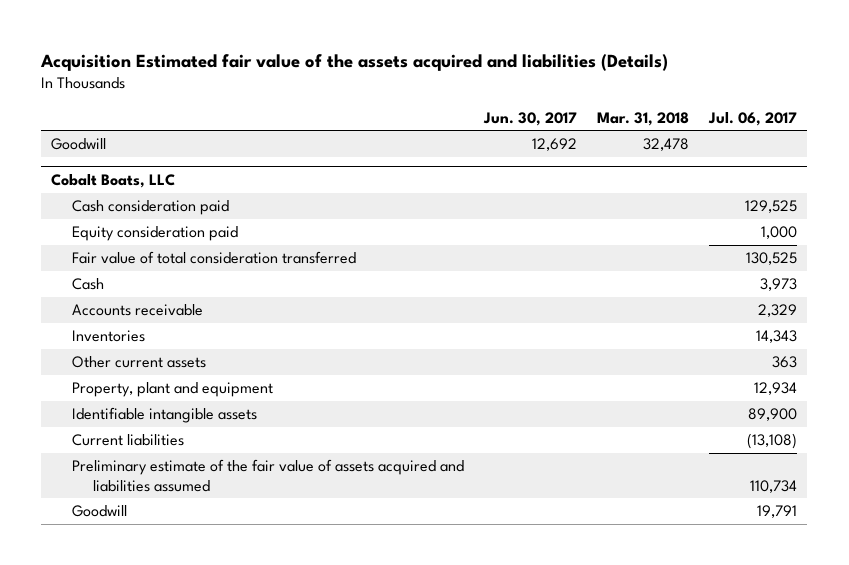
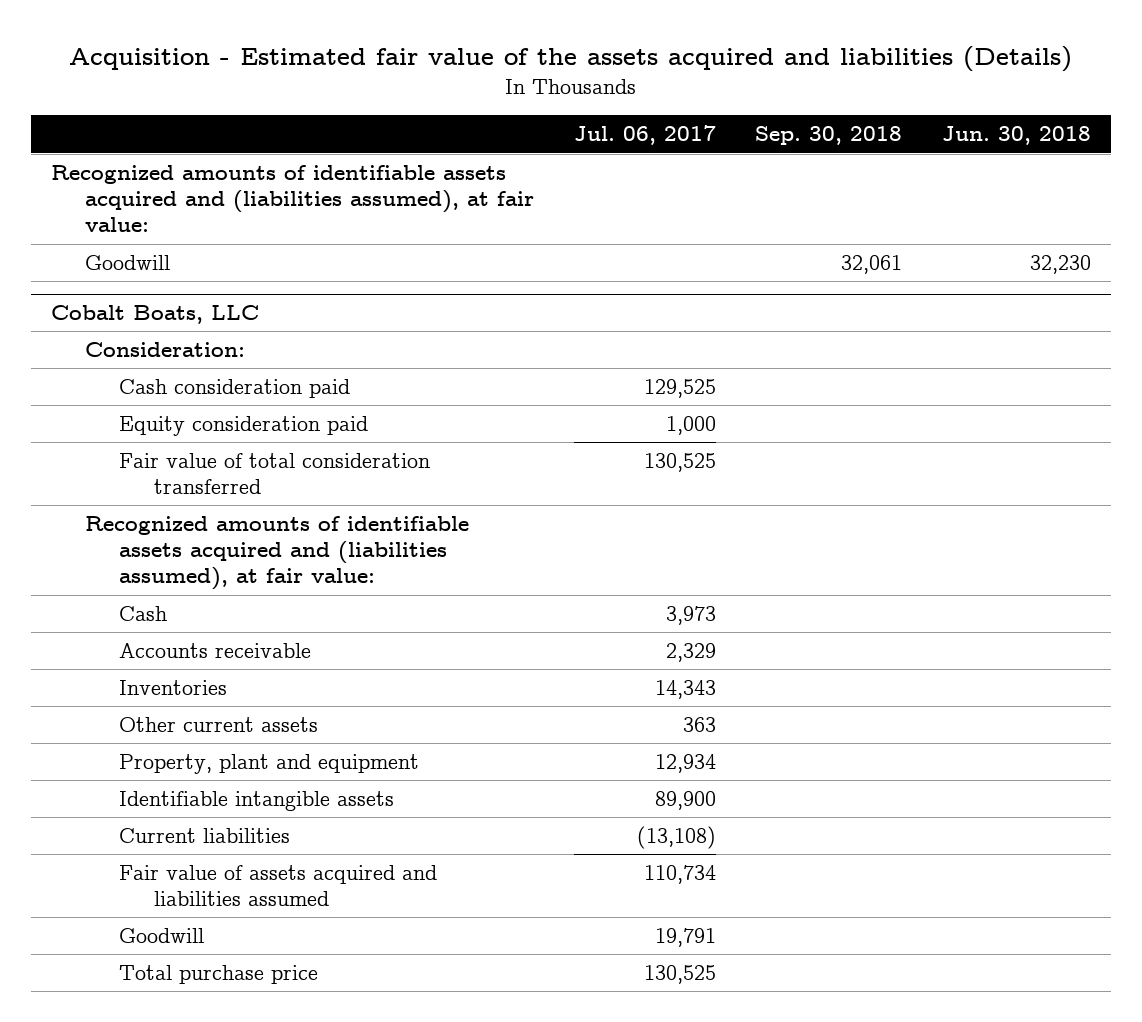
[40,53,669,71] Acquisition Estimated fair value of the assets acquired and liabilities (Details) -> [69,45,1073,72] Acquisition - Estimated fair value of the assets acquired and liabilities (Details)
[483,111,578,126] Jun. 30, 2017 -> none
[597,111,690,126] Mar. 31, 2018 -> none
none -> [755,126,903,146] Sep. 30, 2018
none -> [942,126,1092,146] Jun. 30, 2018
none -> [50,165,535,233] Recognized amounts of identifiable assets acquired and (liabilities assumed), at fair value:
none -> [85,342,246,358] Consideration:
none -> [85,516,470,591] Recognized amounts of identifiable assets acquired and (liabilities assumed), at fair value:
[72,459,465,492] Preliminary estimate of the fair value of assets acquired and liabilities assumed -> [119,865,438,907] Fair value of assets acquired and liabilities assumed
none -> [119,965,319,985] Total purchase price

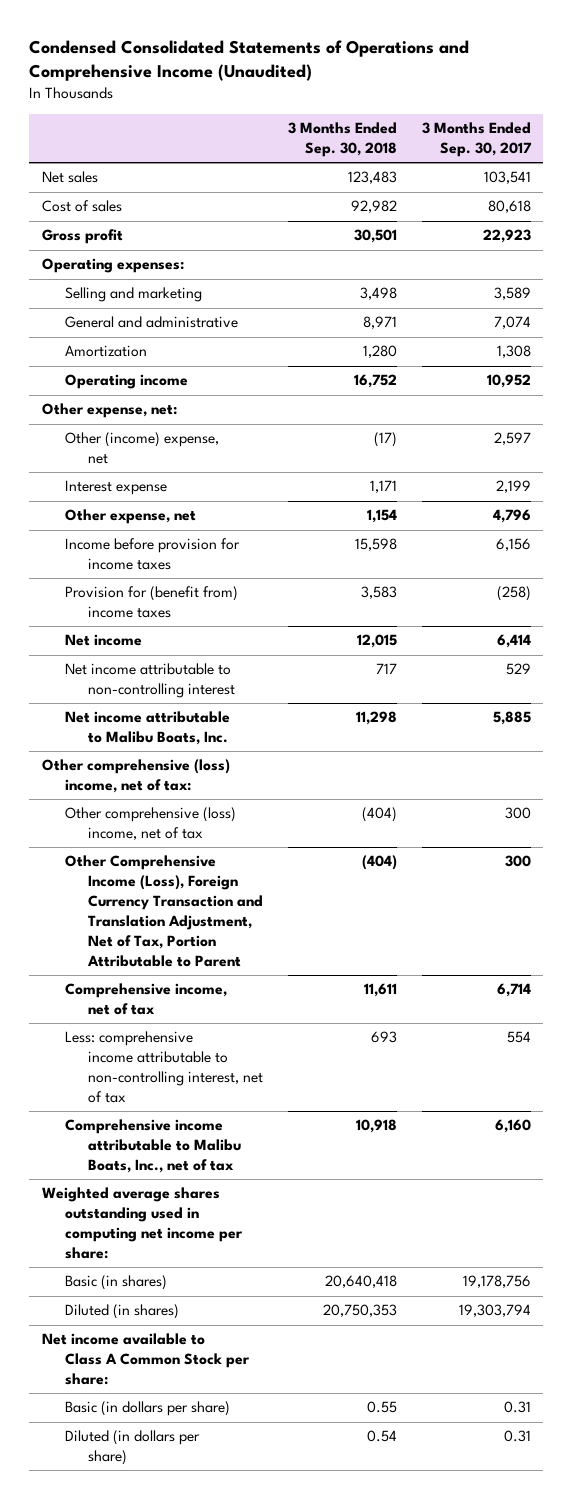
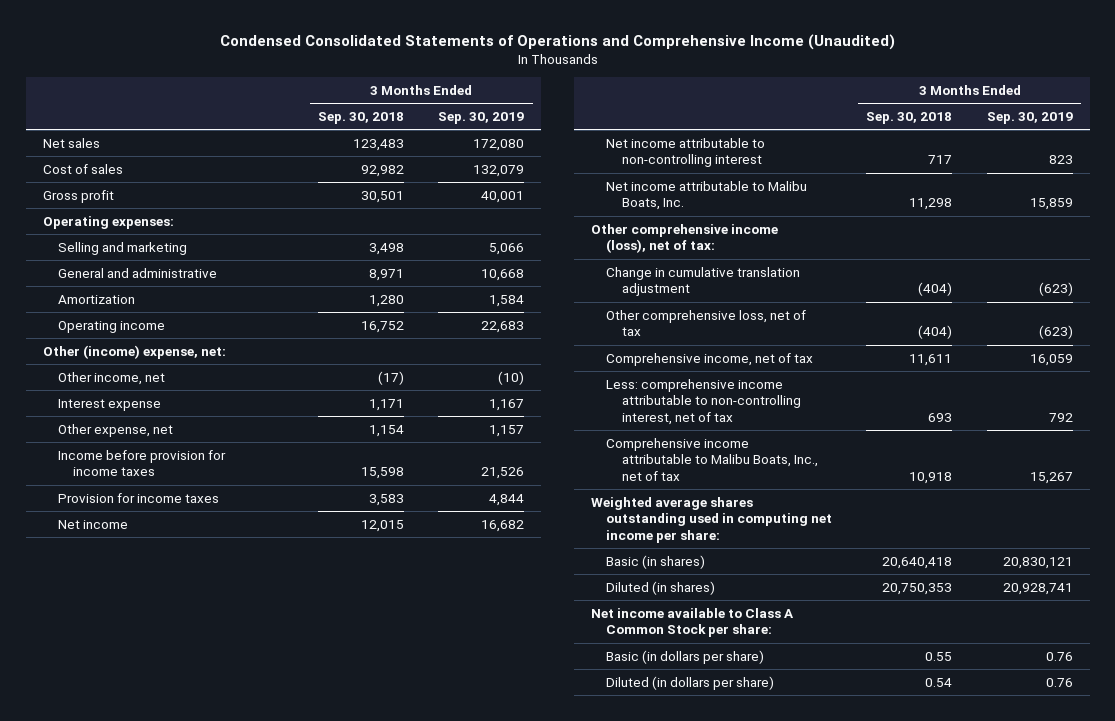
[421,122,532,157] 3 Months Ended Sep. 30, 2017 -> none
none -> [438,112,525,125] Sep. 30, 2019
[41,403,177,419] Other expense, net: -> [42,344,226,359] Other (income) expense, net:
[64,432,219,465] Other (income) expense, net -> [57,371,165,385] Other income, net
[64,586,238,619] Provision for (benefit from) income taxes -> [57,492,219,503] Provision for income taxes
[41,759,230,794] Other comprehensive (loss) income, net of tax: -> [591,223,779,254] Other comprehensive income (loss), net of tax:
[64,807,236,841] Other comprehensive (loss) income, net of tax -> [606,266,801,297] Change in cumulative translation adjustment
[64,855,264,967] Other Comprehensive Income (Loss), Foreign Currency Transaction and Translation Adjustment, Net of Tax, Portion Attributable to Parent -> [606,309,807,337] Other comprehensive loss, net of tax

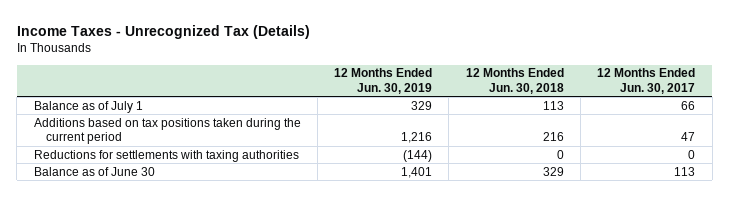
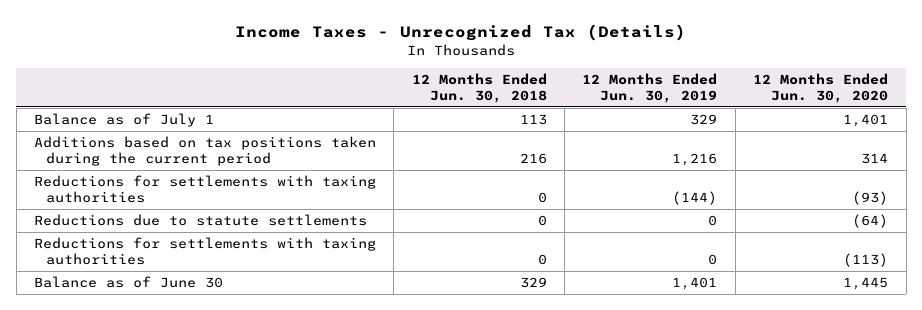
[597,68,696,94] 12 Months Ended Jun. 30, 2017 -> none
none -> [753,72,889,103] 12 Months Ended Jun. 30, 2020
none -> [33,213,367,226] Reductions due to statute settlements
none -> [33,236,376,266] Reductions for settlements with taxing authorities

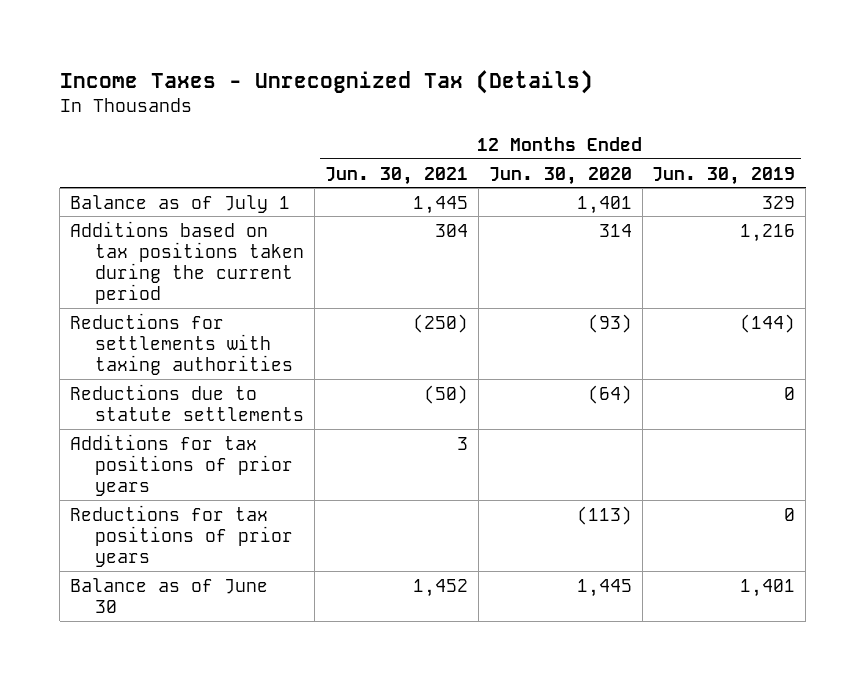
[411,72,547,103] 12 Months Ended Jun. 30, 2018 -> none
none -> [324,166,468,185] Jun. 30, 2021
none -> [70,433,294,497] Additions for tax positions of prior years
[33,236,376,266] Reductions for settlements with taxing authorities -> [70,504,294,568] Reductions for tax positions of prior years

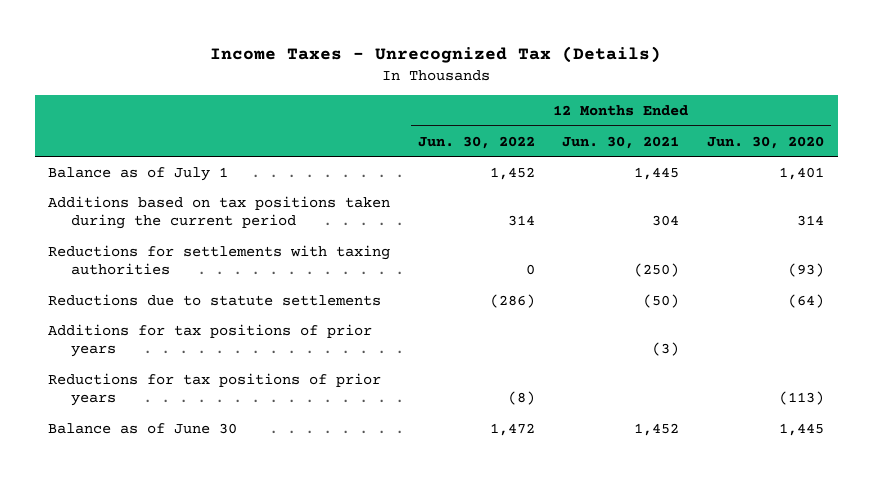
[652,166,796,185] Jun. 30, 2019 -> none
none -> [417,135,535,149] Jun. 30, 2022
[456,436,468,450] 3 -> [652,342,680,357] (3)

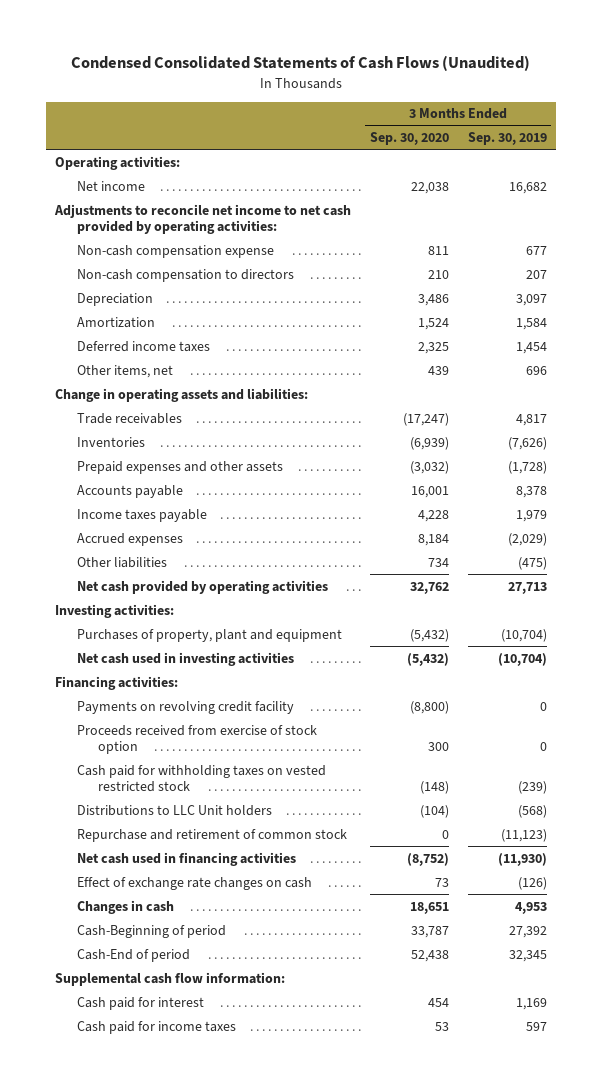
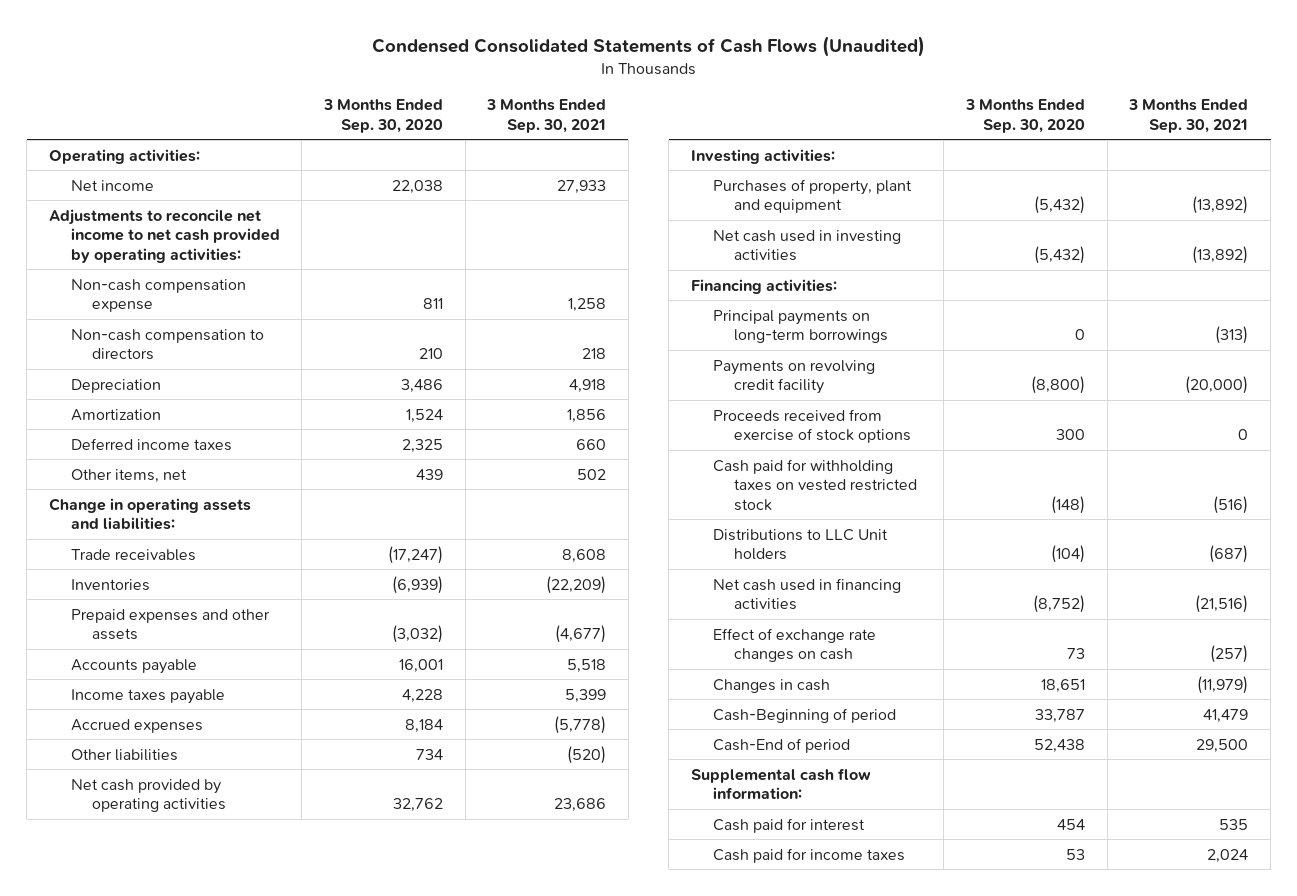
[467,131,547,145] Sep. 30, 2019 -> none
none -> [486,99,607,133] 3 Months Ended Sep. 30, 2021
none -> [712,309,889,344] Principal payments on long-term borrowings
[76,724,317,755] Proceeds received from exercise of stock option -> [712,408,912,444] Proceeds received from exercise of stock options
[76,828,347,842] Repurchase and retirement of common stock -> none

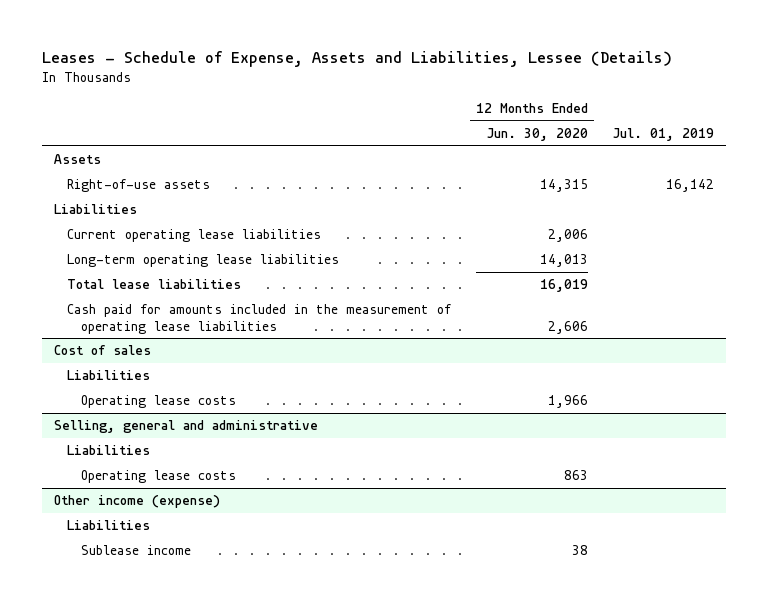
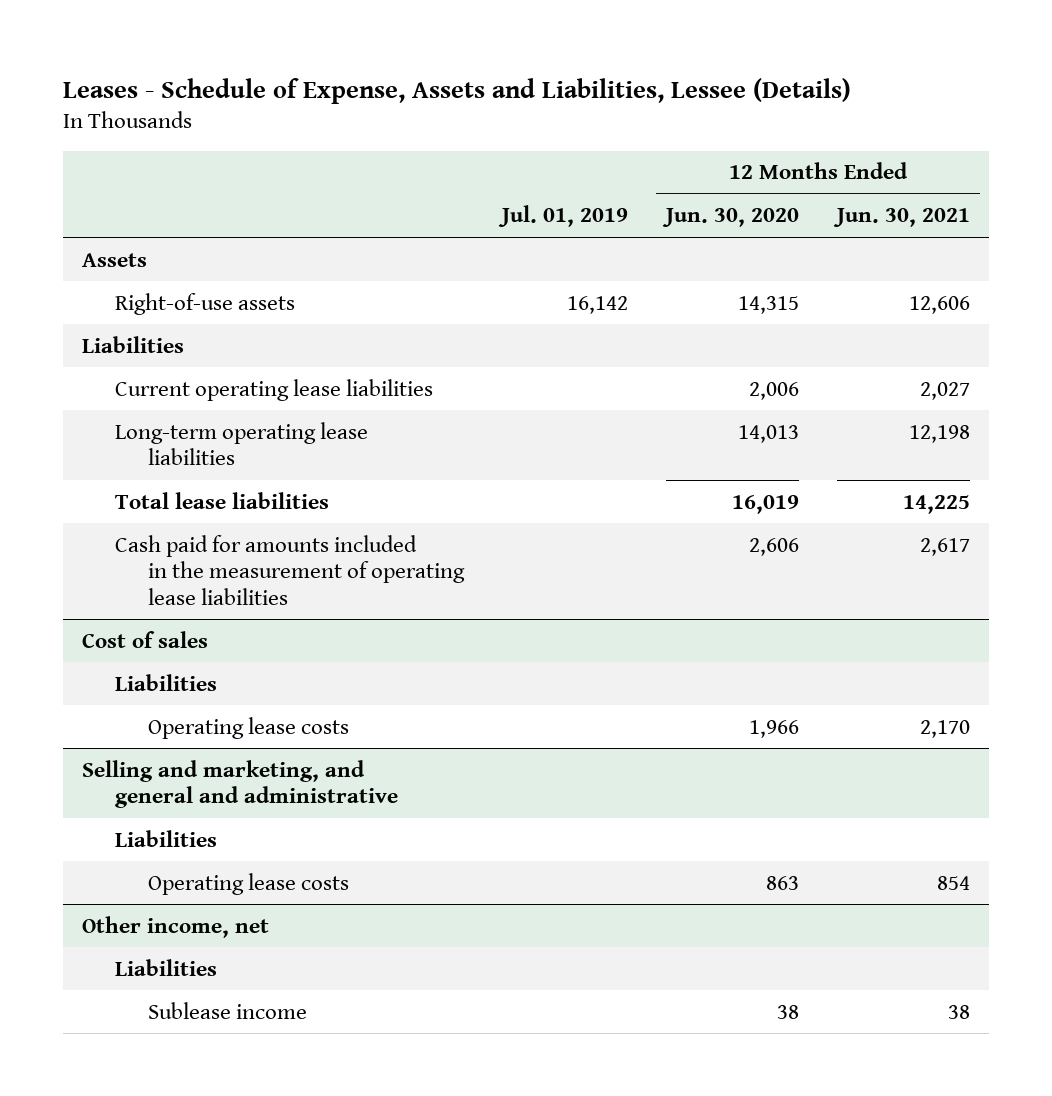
none -> [833,208,971,228] Jun. 30, 2021
[54,420,319,434] Selling, general and administrative -> [82,759,398,809] Selling and marketing, and general and administrative
[54,495,221,509] Other income (expense) -> [82,915,270,938] Other income, net

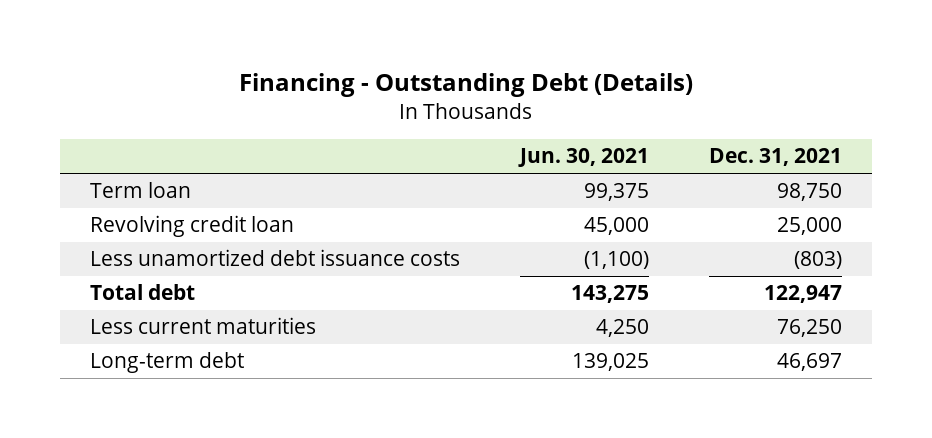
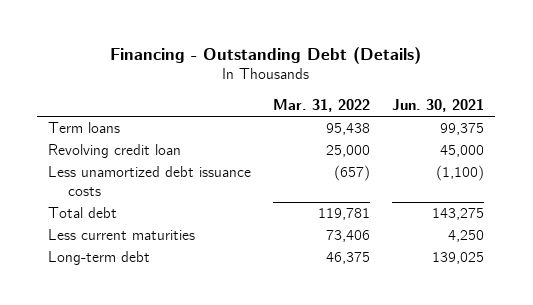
[709,148,843,167] Dec. 31, 2021 -> none
none -> [273,98,371,112] Mar. 31, 2022
[89,182,191,199] Term loan -> [48,122,121,134] Term loans

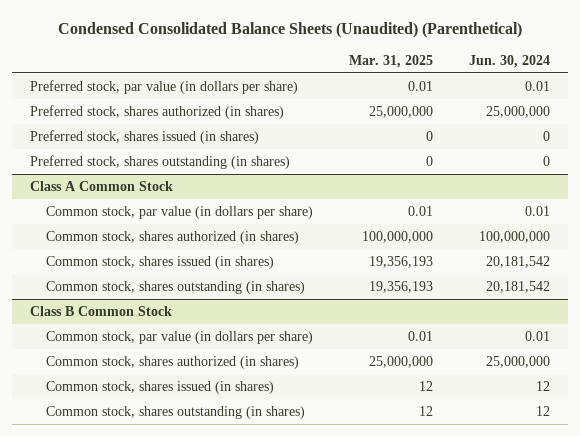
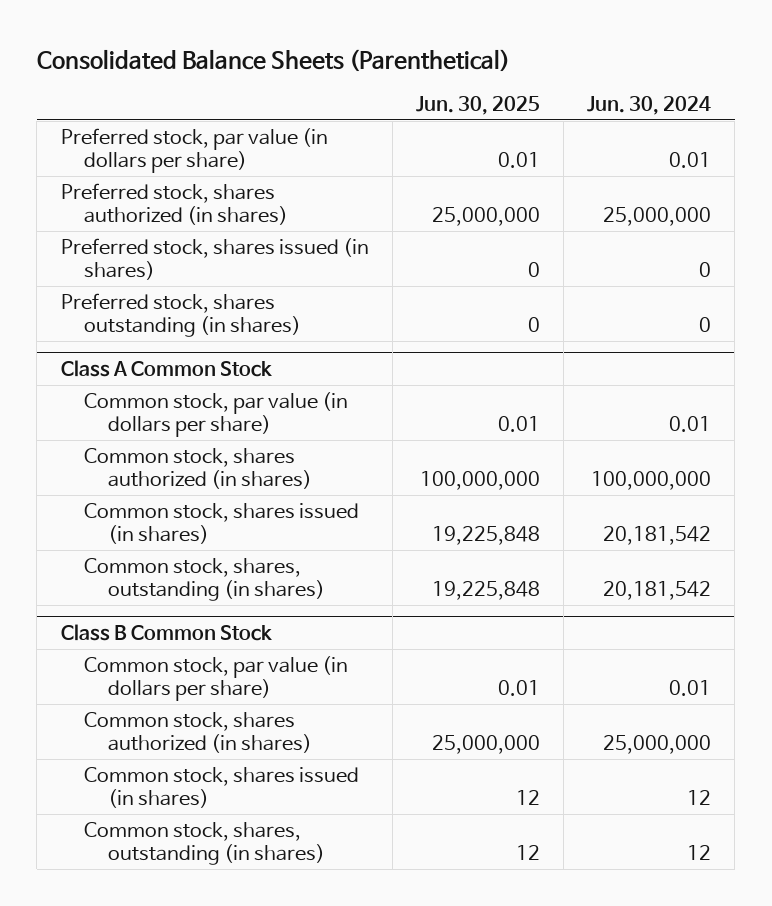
[57,21,522,38] Condensed Consolidated Balance Sheets (Unaudited) (Parenthetical) -> [36,48,510,72] Consolidated Balance Sheets (Parenthetical)
[349,54,434,68] Mar. 31, 2025 -> none
none -> [415,95,540,115] Jun. 30, 2025
[46,281,306,295] Common stock, shares outstanding (in shares) -> [84,558,326,602] Common stock, shares, outstanding (in shares)
[46,406,306,420] Common stock, shares outstanding (in shares) -> [84,822,326,866] Common stock, shares, outstanding (in shares)

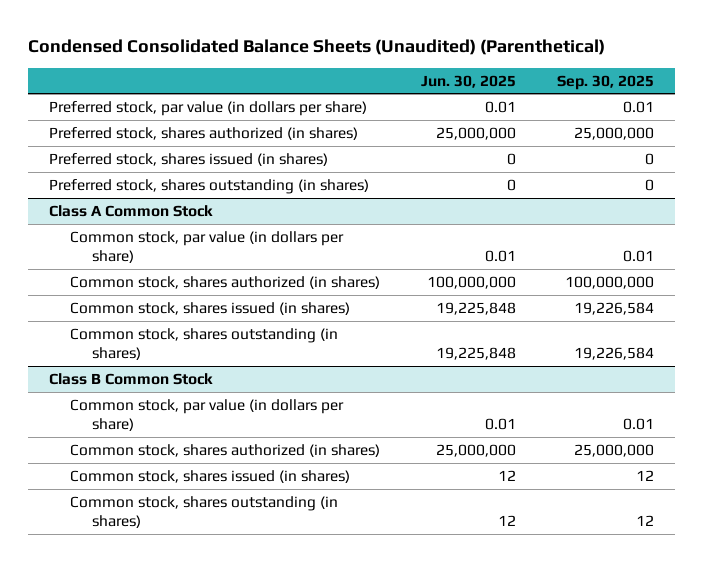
[36,48,510,72] Consolidated Balance Sheets (Parenthetical) -> [28,39,606,56] Condensed Consolidated Balance Sheets (Unaudited) (Parenthetical)
[587,95,712,115] Jun. 30, 2024 -> none
none -> [557,74,655,90] Sep. 30, 2025
[84,558,326,602] Common stock, shares, outstanding (in shares) -> [70,327,339,361] Common stock, shares outstanding (in shares)
[84,822,326,866] Common stock, shares, outstanding (in shares) -> [70,495,339,529] Common stock, shares outstanding (in shares)

